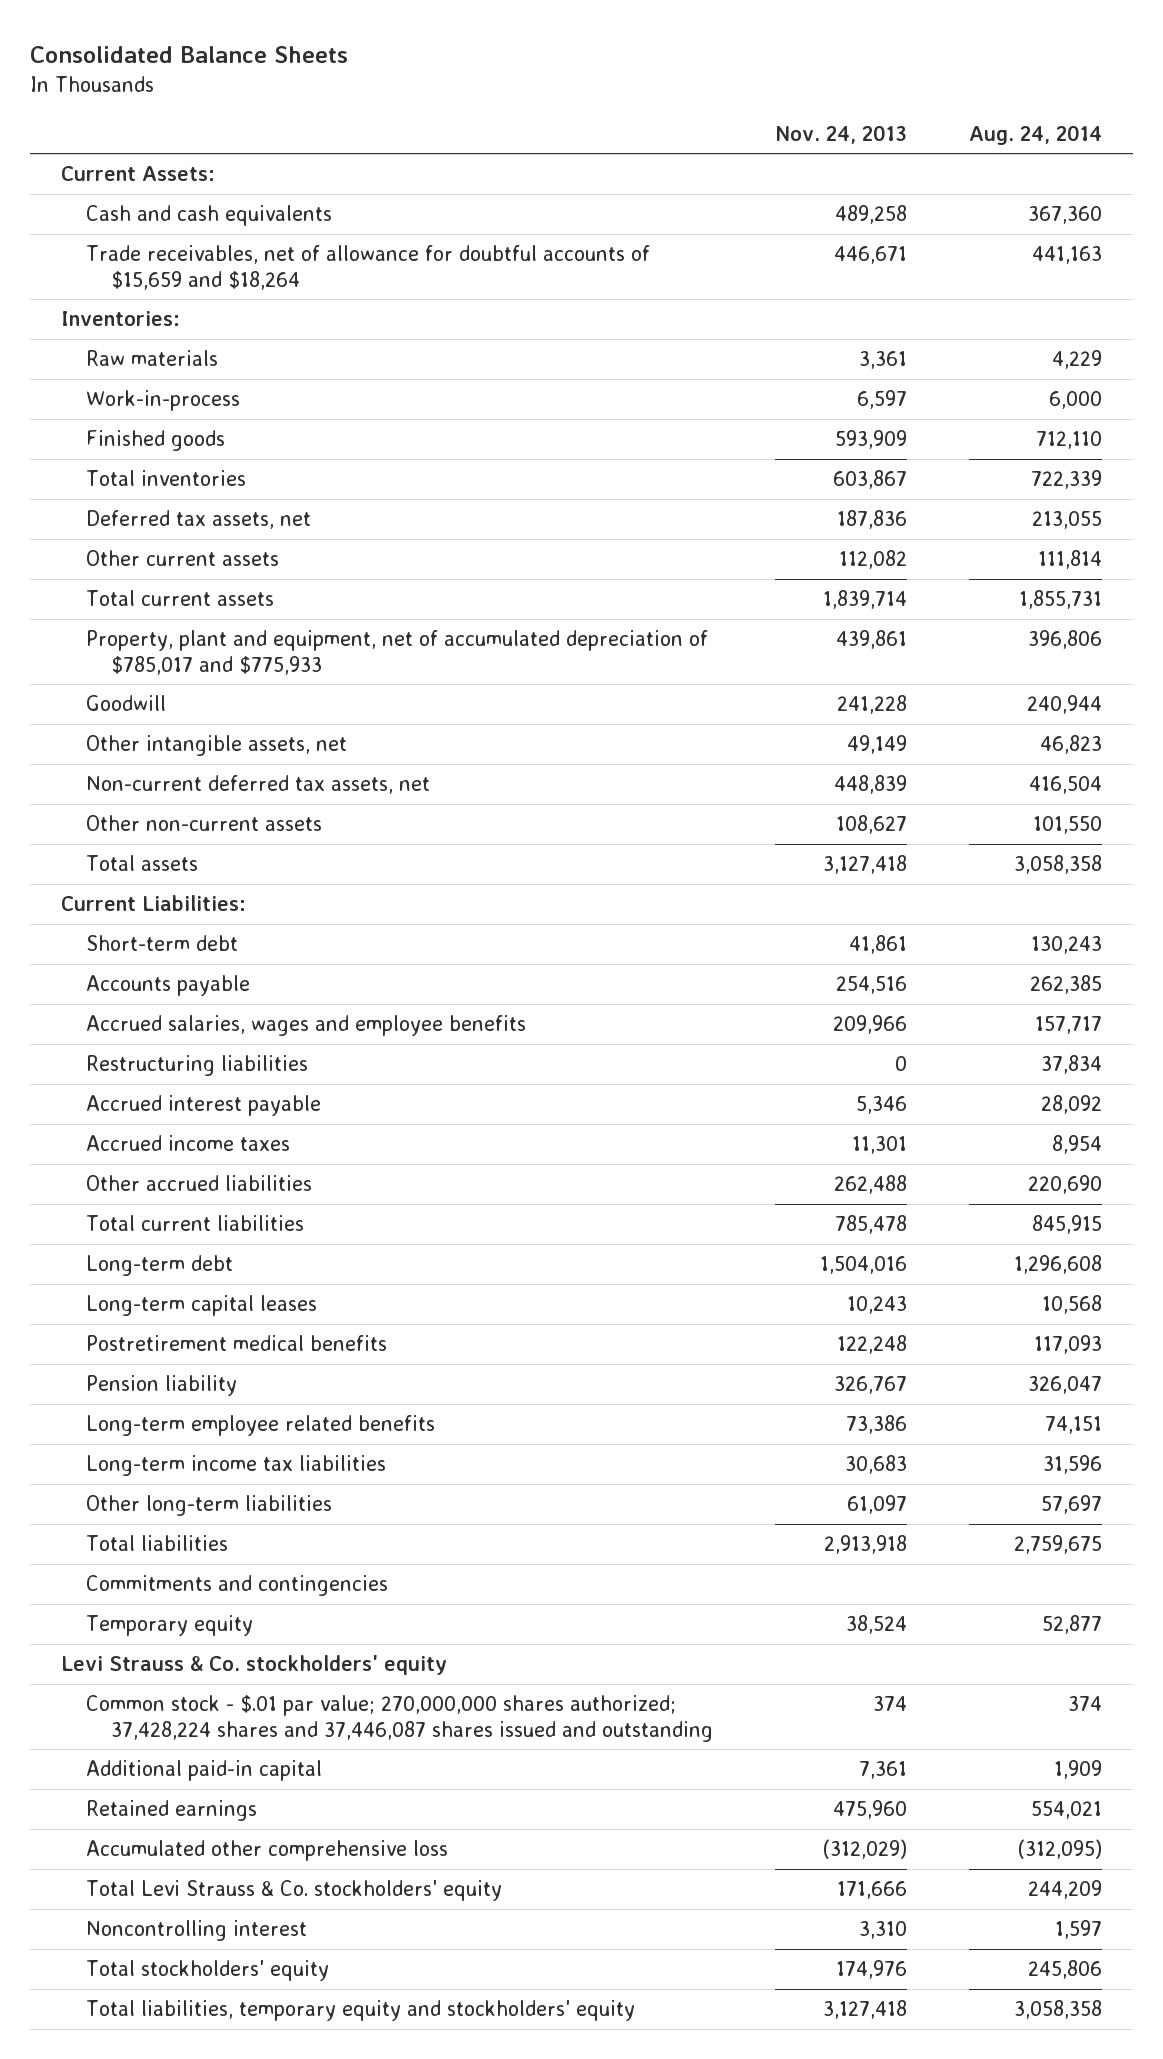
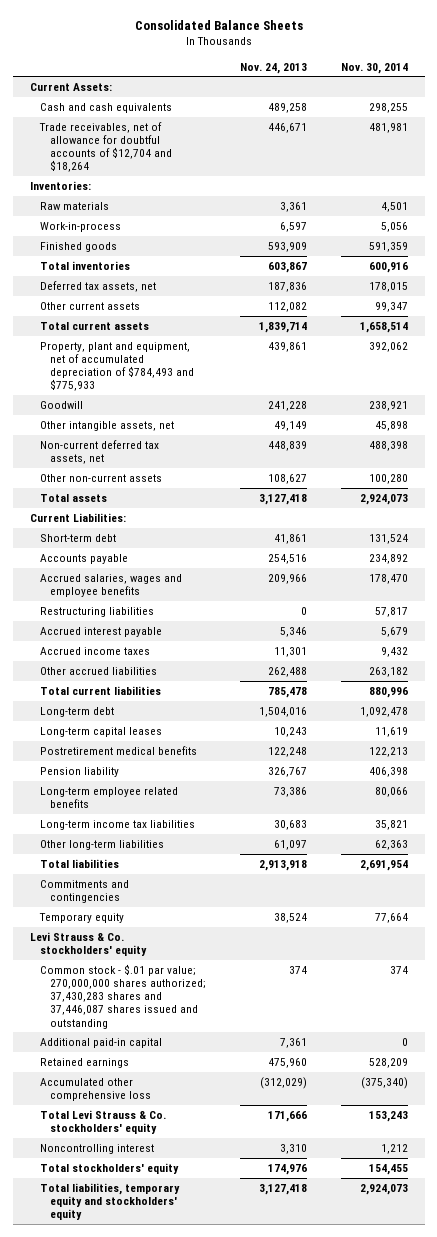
[968,124,1102,145] Aug. 24, 2014 -> none
none -> [340,62,408,74] Nov. 30, 2014
[85,245,650,290] Trade receivables, net of allowance for doubtful accounts of $15,659 and $18,264 -> [38,121,173,173] Trade receivables, net of allowance for doubtful accounts of $12,704 and $18,264
[85,630,708,675] Property, plant and equipment, net of accumulated depreciation of $785,017 and $775,933 -> [39,341,195,392] Property, plant and equipment, net of accumulated depreciation of $784,493 and $775,933
[85,1695,713,1742] Common stock - $.01 par value; 270,000,000 shares authorized; 37,428,224 shares and 37,446,087 shares issued and outstanding -> [39,963,207,1029] Common stock - $.01 par value; 270,000,000 shares authorized; 37,430,283 shares and 37,446,087 shares issued and outstanding

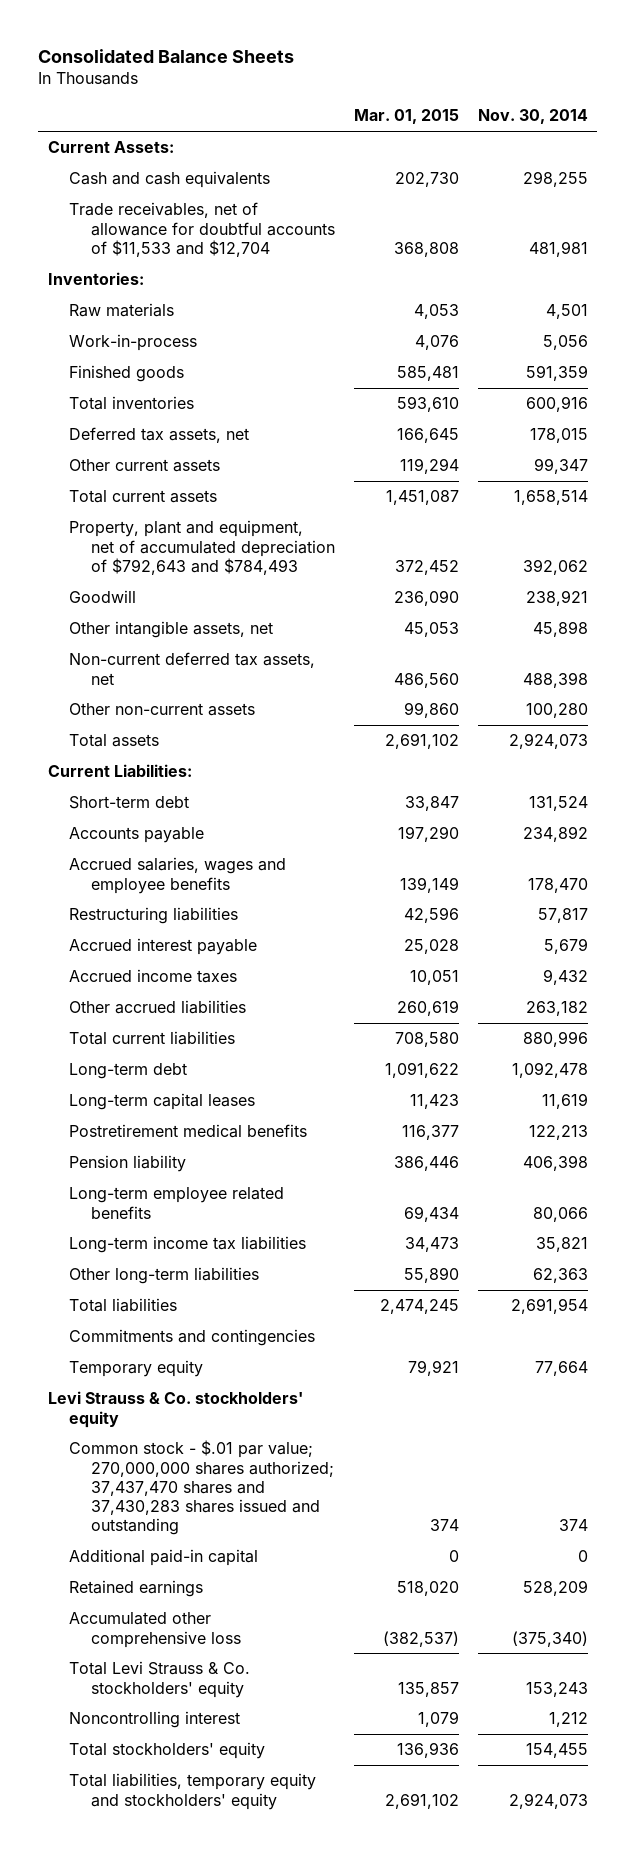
[240,62,308,74] Nov. 24, 2013 -> none
none -> [353,109,459,125] Mar. 01, 2015
[38,121,173,173] Trade receivables, net of allowance for doubtful accounts of $12,704 and $18,264 -> [69,202,335,257] Trade receivables, net of allowance for doubtful accounts of $11,533 and $12,704
[39,341,195,392] Property, plant and equipment, net of accumulated depreciation of $784,493 and $775,933 -> [69,520,335,575] Property, plant and equipment, net of accumulated depreciation of $792,643 and $784,493
[39,963,207,1029] Common stock - $.01 par value; 270,000,000 shares authorized; 37,430,283 shares and 37,446,087 shares issued and outstanding -> [69,1440,334,1536] Common stock - $.01 par value; 270,000,000 shares authorized; 37,437,470 shares and 37,430,283 shares issued and outstanding

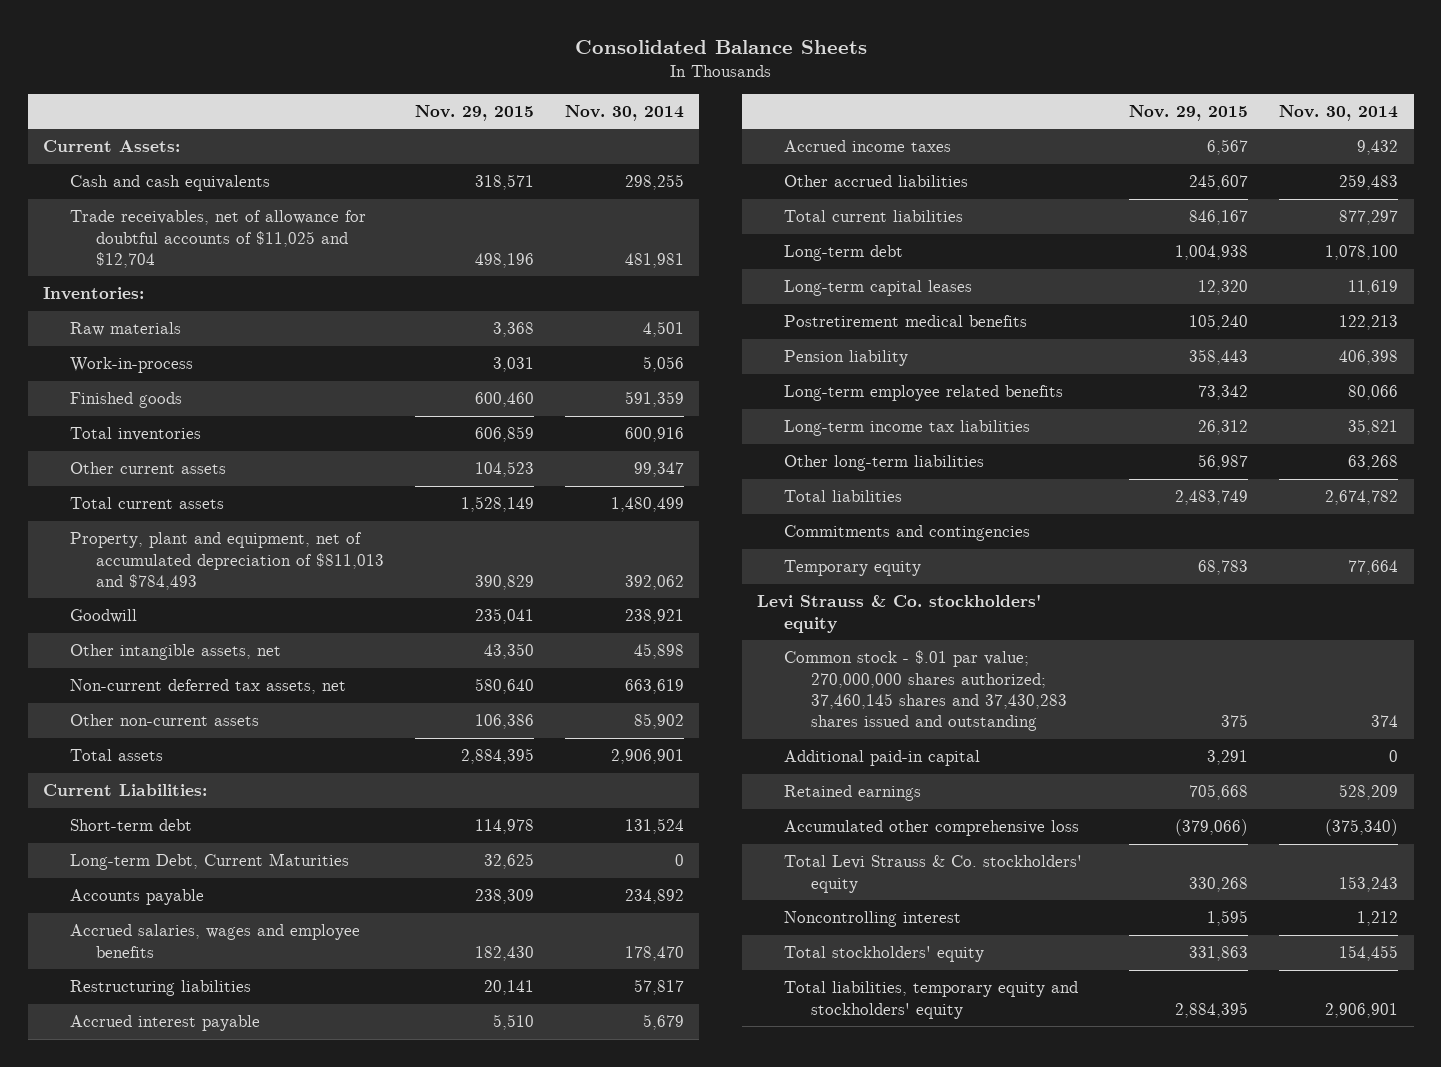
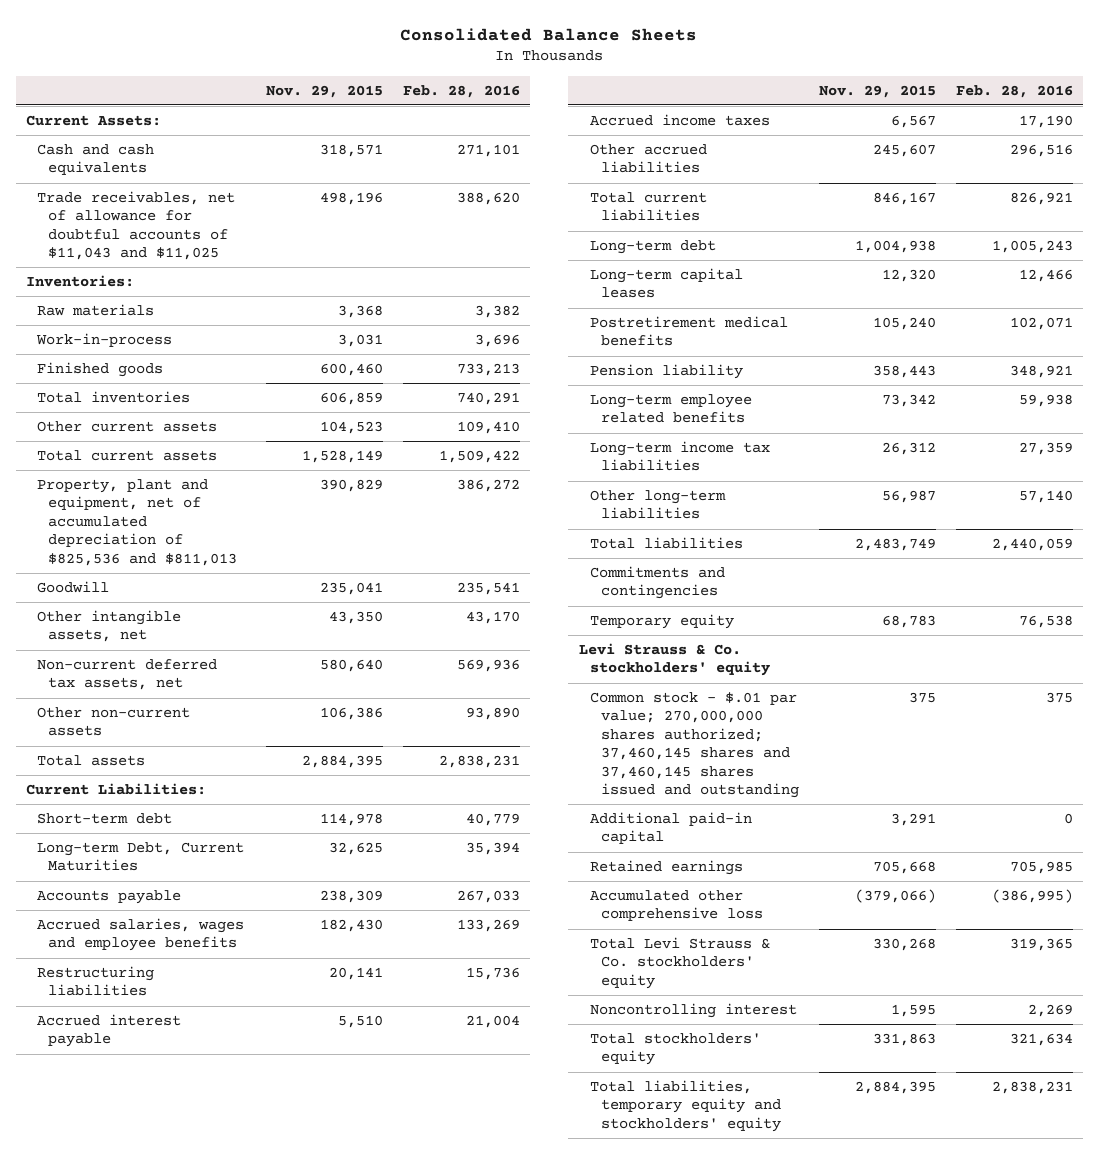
[565,104,685,121] Nov. 30, 2014 -> none
none -> [403,84,521,98] Feb. 28, 2016
[69,210,366,269] Trade receivables, net of allowance for doubtful accounts of $11,025 and $12,704 -> [36,191,235,261] Trade receivables, net of allowance for doubtful accounts of $11,043 and $11,025
[69,532,385,591] Property, plant and equipment, net of accumulated depreciation of $811,013 and $784,493 -> [36,479,238,566] Property, plant and equipment, net of accumulated depreciation of $825,536 and $811,013
[783,650,1067,732] Common stock - $.01 par value; 270,000,000 shares authorized; 37,460,145 shares and 37,430,283 shares issued and outstanding -> [589,692,799,798] Common stock - $.01 par value; 270,000,000 shares authorized; 37,460,145 shares and 37,460,145 shares issued and outstanding

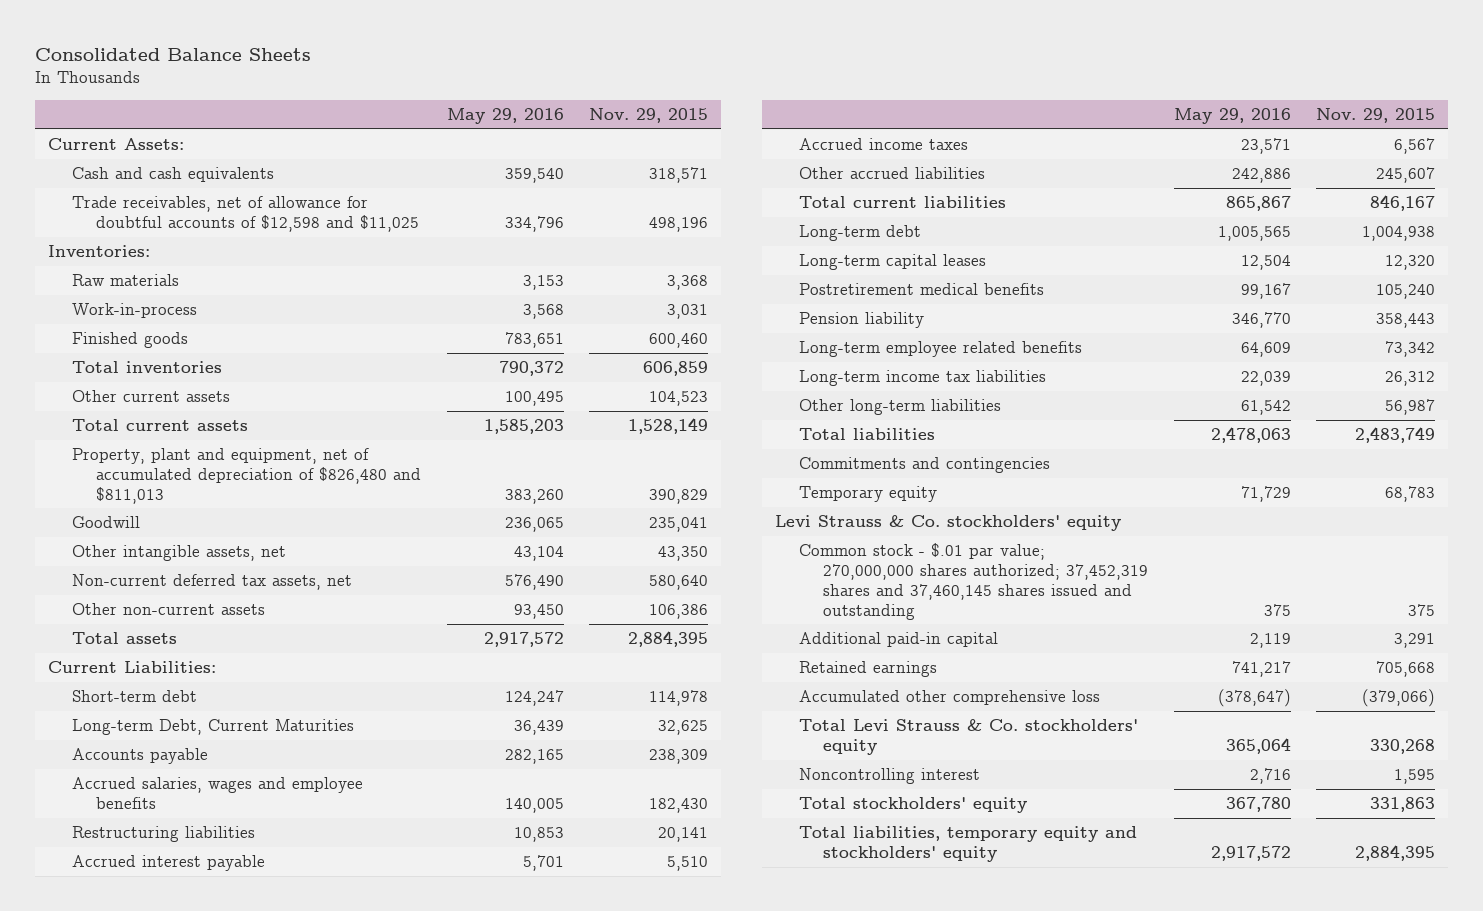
[403,84,521,98] Feb. 28, 2016 -> none
none -> [446,107,564,124] May 29, 2016
[36,191,235,261] Trade receivables, net of allowance for doubtful accounts of $11,043 and $11,025 -> [72,196,420,232] Trade receivables, net of allowance for doubtful accounts of $12,598 and $11,025
[36,479,238,566] Property, plant and equipment, net of accumulated depreciation of $825,536 and $811,013 -> [72,448,422,504] Property, plant and equipment, net of accumulated depreciation of $826,480 and $811,013
[589,692,799,798] Common stock - $.01 par value; 270,000,000 shares authorized; 37,460,145 shares and 37,460,145 shares issued and outstanding -> [799,543,1149,620] Common stock - $.01 par value; 270,000,000 shares authorized; 37,452,319 shares and 37,460,145 shares issued and outstanding

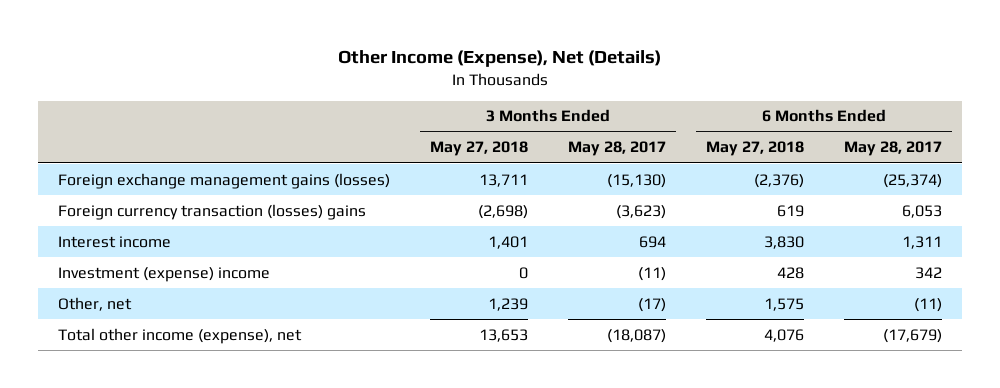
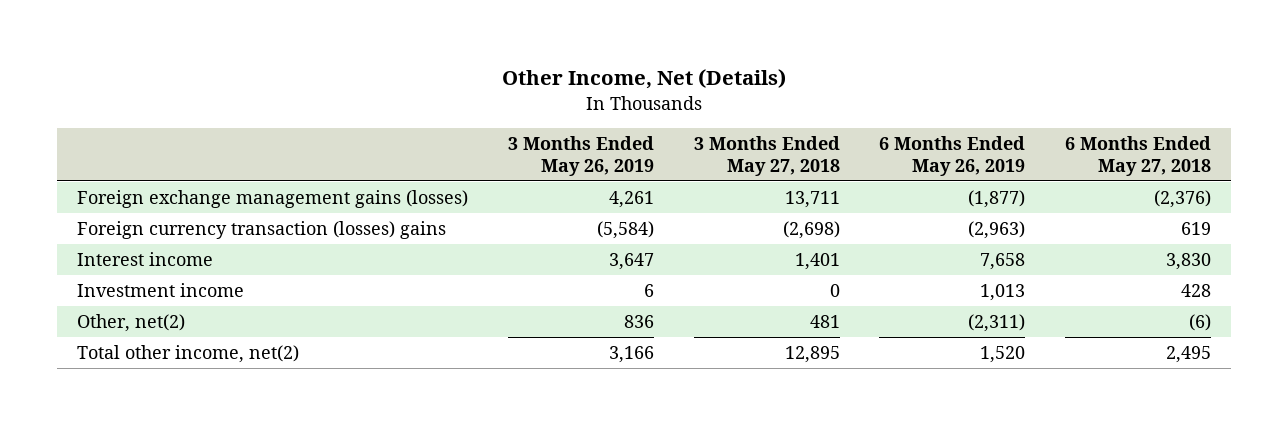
[337,50,661,68] Other Income (Expense), Net (Details) -> [502,69,787,90] Other Income, Net (Details)
[567,141,666,157] May 28, 2017 -> none
[843,141,942,157] May 28, 2017 -> none
none -> [507,135,654,176] 3 Months Ended May 26, 2019
none -> [879,135,1026,176] 6 Months Ended May 26, 2019
[58,266,271,282] Investment (expense) income -> [77,283,245,298] Investment income
[58,296,133,311] Other, net -> [77,314,186,333] Other, net(2)
[488,297,529,311] 1,239 -> [809,315,840,329] 481
[763,297,804,311] 1,575 -> [1189,314,1212,332] (6)
[58,327,303,344] Total other income (expense), net -> [77,345,300,364] Total other income, net(2)
[479,328,529,342] 13,653 -> [784,346,840,364] 12,895
[763,328,804,342] 4,076 -> [1166,346,1212,364] 2,495

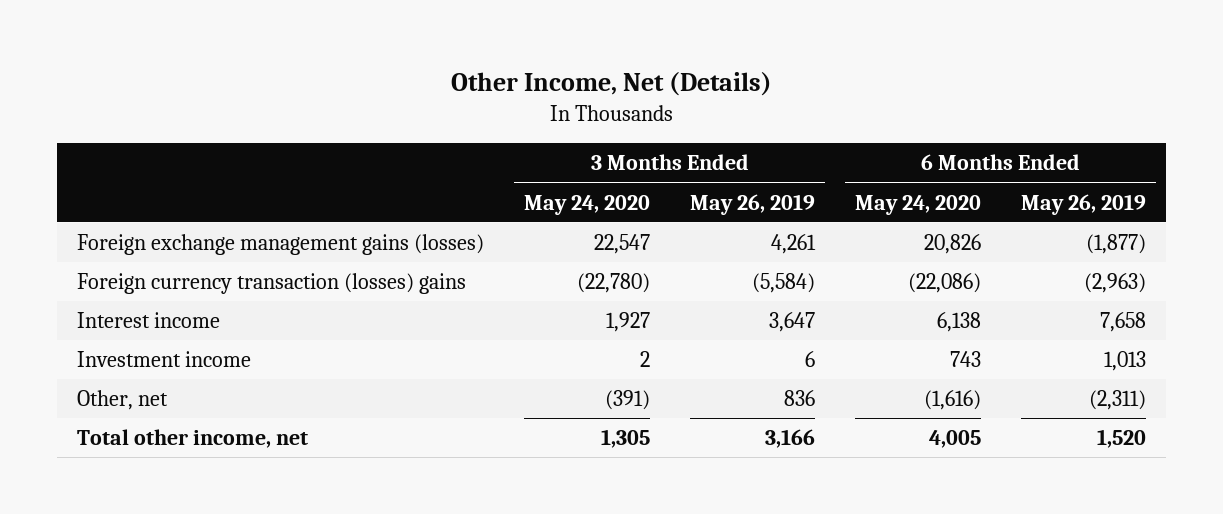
[693,135,840,176] 3 Months Ended May 27, 2018 -> none
[1065,135,1212,176] 6 Months Ended May 27, 2018 -> none
none -> [524,194,651,215] May 24, 2020
none -> [855,194,982,215] May 24, 2020
[77,314,186,333] Other, net(2) -> [77,390,169,411] Other, net
[77,345,300,364] Total other income, net(2) -> [77,429,309,449] Total other income, net

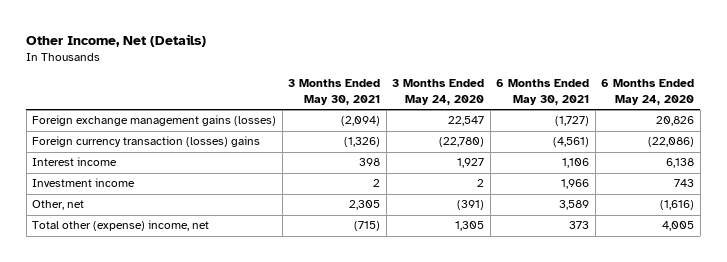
[690,193,816,215] May 26, 2019 -> none
[1021,193,1147,215] May 26, 2019 -> none
none -> [288,79,381,105] 3 Months Ended May 30, 2021
none -> [496,79,590,105] 6 Months Ended May 30, 2021
[77,429,309,449] Total other income, net -> [32,220,210,232] Total other (expense) income, net

